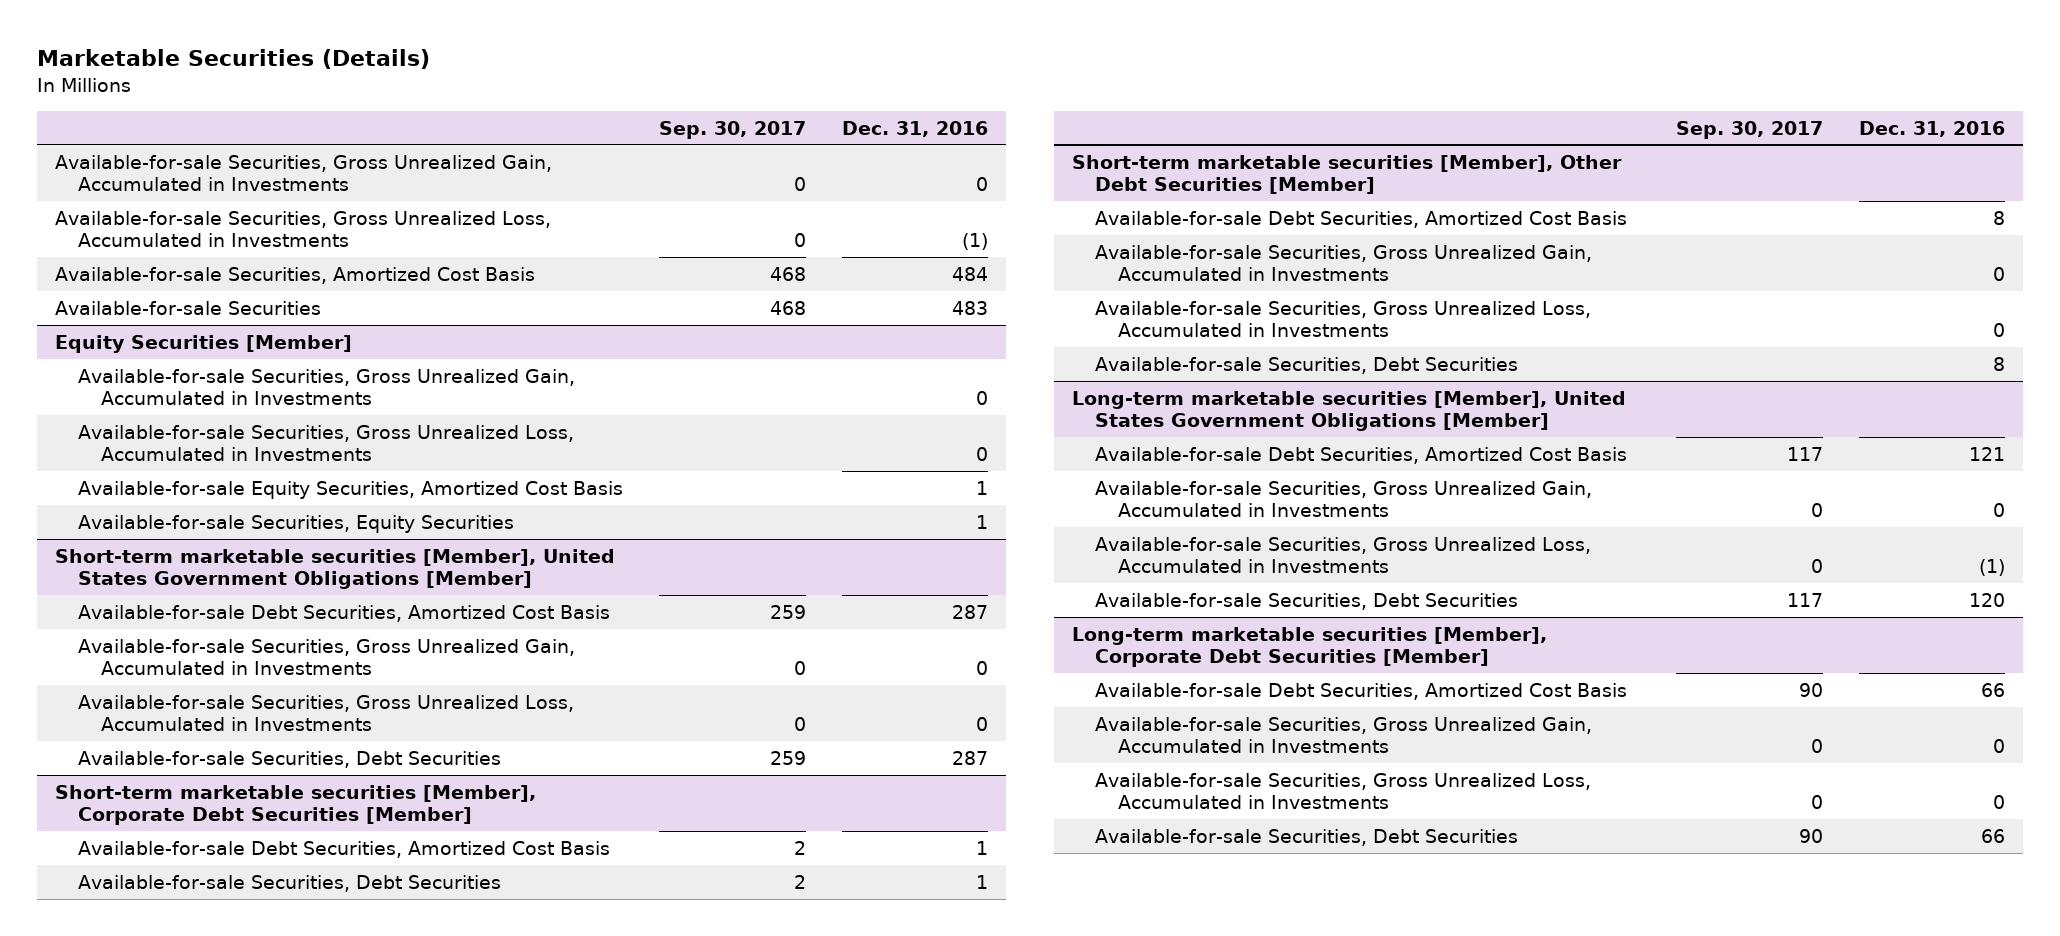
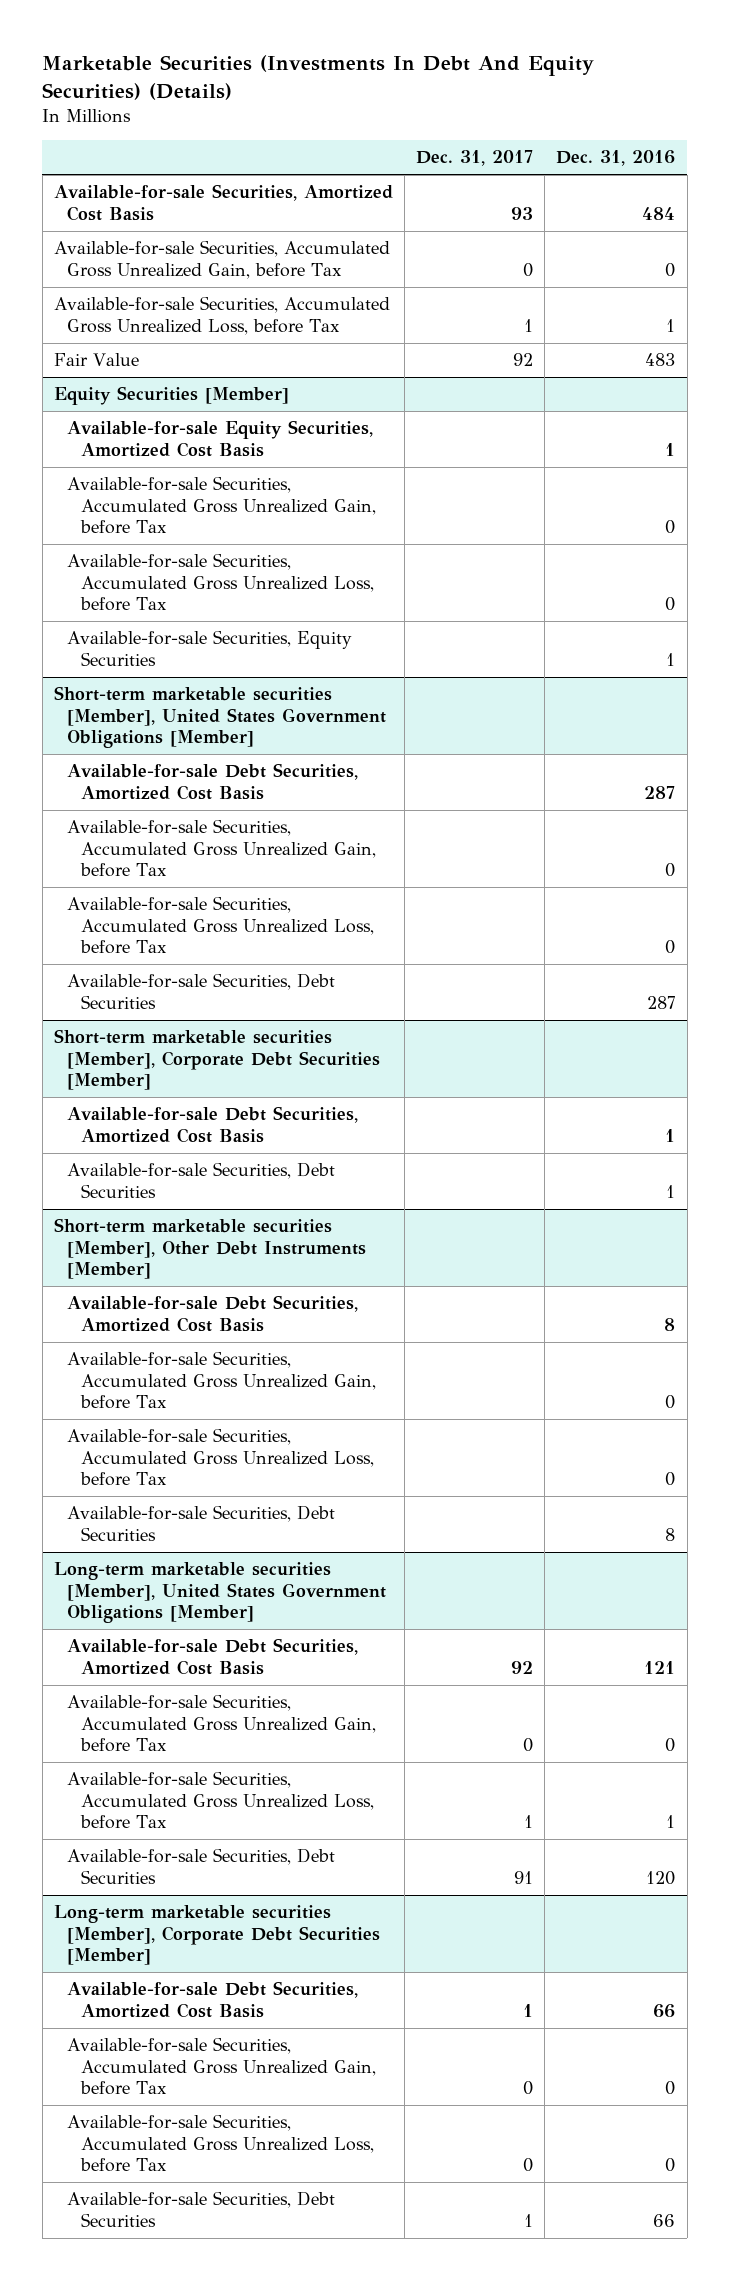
[36,49,430,70] Marketable Securities (Details) -> [42,55,595,100] Marketable Securities (Investments In Debt And Equity Securities) (Details)
[658,120,806,139] Sep. 30, 2017 -> none
none -> [416,150,534,167] Dec. 31, 2017
[54,154,552,191] Available-for-sale Securities, Gross Unrealized Gain, Accumulated in Investments -> none
[54,210,551,247] Available-for-sale Securities, Gross Unrealized Loss, Accumulated in Investments -> none
none -> [53,240,390,279] Available-for-sale Securities, Accumulated Gross Unrealized Gain, before Tax
none -> [53,296,390,335] Available-for-sale Securities, Accumulated Gross Unrealized Loss, before Tax
[54,300,321,315] Available-for-sale Securities -> [53,353,139,367] Fair Value
[77,368,575,405] Available-for-sale Securities, Gross Unrealized Gain, Accumulated in Investments -> none
[77,424,574,461] Available-for-sale Securities, Gross Unrealized Loss, Accumulated in Investments -> none
none -> [67,476,377,535] Available-for-sale Securities, Accumulated Gross Unrealized Gain, before Tax
none -> [67,553,375,612] Available-for-sale Securities, Accumulated Gross Unrealized Loss, before Tax
[77,638,575,675] Available-for-sale Securities, Gross Unrealized Gain, Accumulated in Investments -> [67,819,377,878] Available-for-sale Securities, Accumulated Gross Unrealized Gain, before Tax
[77,694,574,731] Available-for-sale Securities, Gross Unrealized Loss, Accumulated in Investments -> [67,896,375,955] Available-for-sale Securities, Accumulated Gross Unrealized Loss, before Tax
[1071,154,1622,194] Short-term marketable securities [Member], Other Debt Securities [Member] -> [53,1218,367,1280] Short-term marketable securities [Member], Other Debt Instruments [Member]
[1094,244,1592,281] Available-for-sale Securities, Gross Unrealized Gain, Accumulated in Investments -> [67,1351,377,1410] Available-for-sale Securities, Accumulated Gross Unrealized Gain, before Tax
[1094,300,1591,337] Available-for-sale Securities, Gross Unrealized Loss, Accumulated in Investments -> [67,1428,375,1487] Available-for-sale Securities, Accumulated Gross Unrealized Loss, before Tax
[1094,480,1592,517] Available-for-sale Securities, Gross Unrealized Gain, Accumulated in Investments -> [67,1694,377,1753] Available-for-sale Securities, Accumulated Gross Unrealized Gain, before Tax
[1094,536,1591,573] Available-for-sale Securities, Gross Unrealized Loss, Accumulated in Investments -> [67,1771,375,1830] Available-for-sale Securities, Accumulated Gross Unrealized Loss, before Tax
[1979,558,2006,576] (1) -> [666,1815,676,1829] 1
[1094,716,1592,753] Available-for-sale Securities, Gross Unrealized Gain, Accumulated in Investments -> [67,2037,377,2096] Available-for-sale Securities, Accumulated Gross Unrealized Gain, before Tax
[1094,772,1591,809] Available-for-sale Securities, Gross Unrealized Loss, Accumulated in Investments -> [67,2114,375,2173] Available-for-sale Securities, Accumulated Gross Unrealized Loss, before Tax

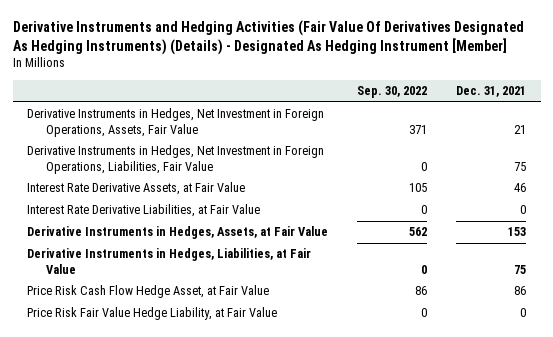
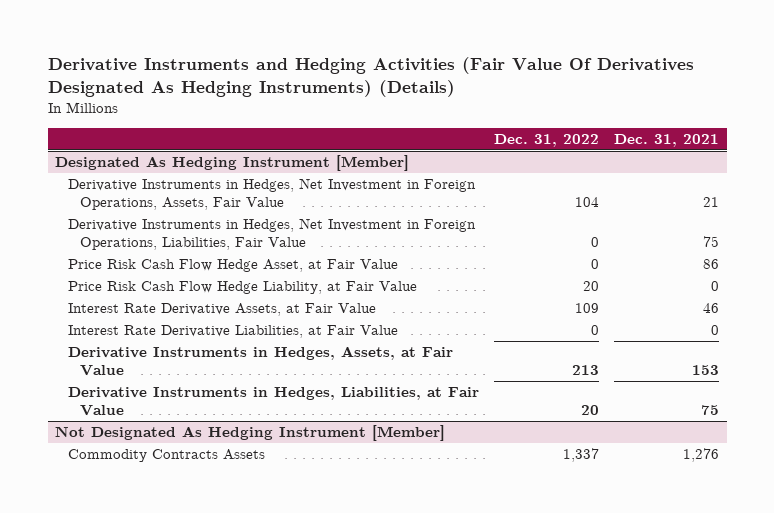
[12,19,524,55] Derivative Instruments and Hedging Activities (Fair Value Of Derivatives Designated As Hedging Instruments) (Details) - Designated As Hedging Instrument [Member] -> [47,57,694,98] Derivative Instruments and Hedging Activities (Fair Value Of Derivatives Designated As Hedging Instruments) (Details)
[357,86,428,99] Sep. 30, 2022 -> none
none -> [493,133,599,147] Dec. 31, 2022
none -> [55,155,410,172] Designated As Hedging Instrument [Member]
none -> [67,259,398,273] Price Risk Cash Flow Hedge Asset, at Fair Value
none -> [67,281,417,295] Price Risk Cash Flow Hedge Liability, at Fair Value
[27,285,270,299] Price Risk Cash Flow Hedge Asset, at Fair Value -> none
[27,307,278,321] Price Risk Fair Value Hedge Liability, at Fair Value -> none
none -> [55,425,446,442] Not Designated As Hedging Instrument [Member]
none -> [67,449,265,463] Commodity Contracts Assets

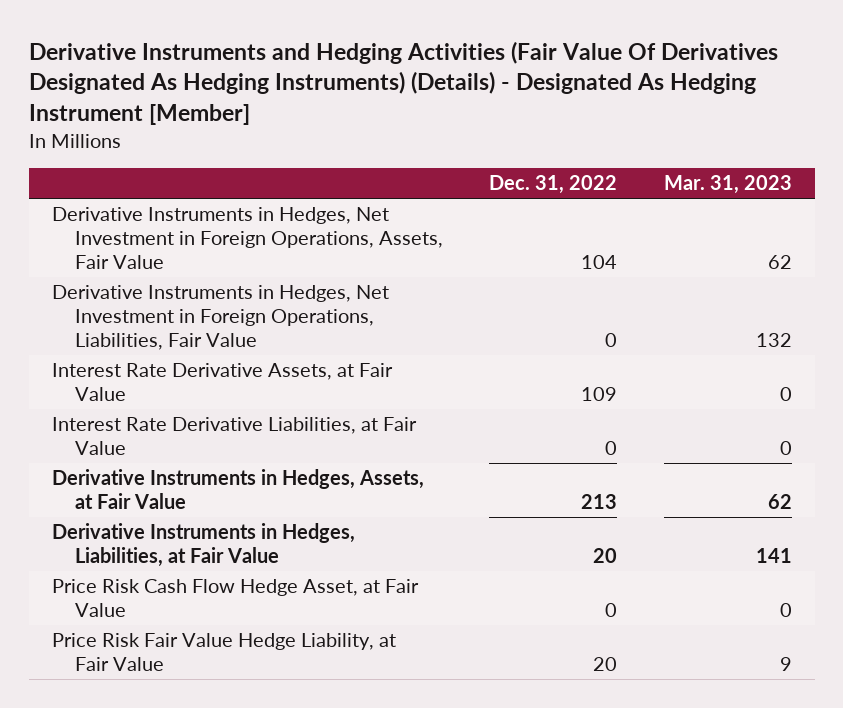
[47,57,694,98] Derivative Instruments and Hedging Activities (Fair Value Of Derivatives Designated As Hedging Instruments) (Details) -> [28,40,778,126] Derivative Instruments and Hedging Activities (Fair Value Of Derivatives Designated As Hedging Instruments) (Details) - Designated As Hedging Instrument [Member]
[614,133,720,147] Dec. 31, 2021 -> none
none -> [663,175,792,195] Mar. 31, 2023
[55,155,410,172] Designated As Hedging Instrument [Member] -> none
[67,259,398,273] Price Risk Cash Flow Hedge Asset, at Fair Value -> none
[67,281,417,295] Price Risk Cash Flow Hedge Liability, at Fair Value -> none
[55,425,446,442] Not Designated As Hedging Instrument [Member] -> none
[67,449,265,463] Commodity Contracts Assets -> none
none -> [51,579,419,617] Price Risk Cash Flow Hedge Asset, at Fair Value
none -> [51,633,396,671] Price Risk Fair Value Hedge Liability, at Fair Value

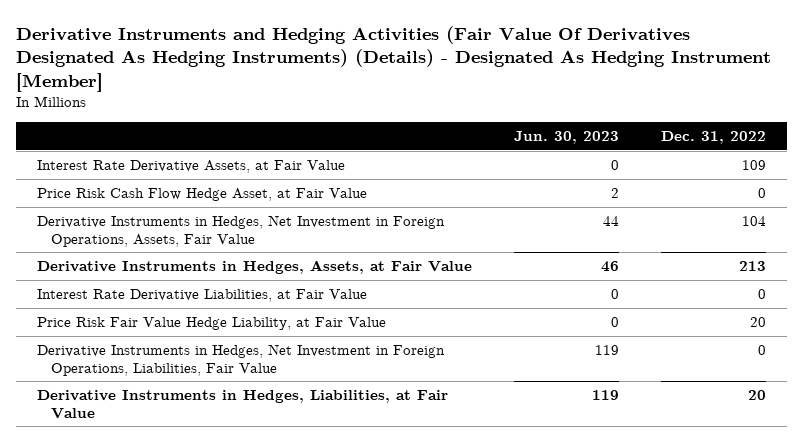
[663,175,792,195] Mar. 31, 2023 -> none
none -> [514,131,620,145] Jun. 30, 2023
[51,207,443,269] Derivative Instruments in Hedges, Net Investment in Foreign Operations, Assets, Fair Value -> [37,215,446,247] Derivative Instruments in Hedges, Net Investment in Foreign Operations, Assets, Fair Value
[51,469,424,509] Derivative Instruments in Hedges, Assets, at Fair Value -> [37,260,473,275] Derivative Instruments in Hedges, Assets, at Fair Value
[51,417,417,455] Interest Rate Derivative Liabilities, at Fair Value -> [37,289,368,303] Interest Rate Derivative Liabilities, at Fair Value
[51,285,389,350] Derivative Instruments in Hedges, Net Investment in Foreign Operations, Liabilities, Fair Value -> [37,344,446,376] Derivative Instruments in Hedges, Net Investment in Foreign Operations, Liabilities, Fair Value
[51,523,355,567] Derivative Instruments in Hedges, Liabilities, at Fair Value -> [37,390,449,419] Derivative Instruments in Hedges, Liabilities, at Fair Value

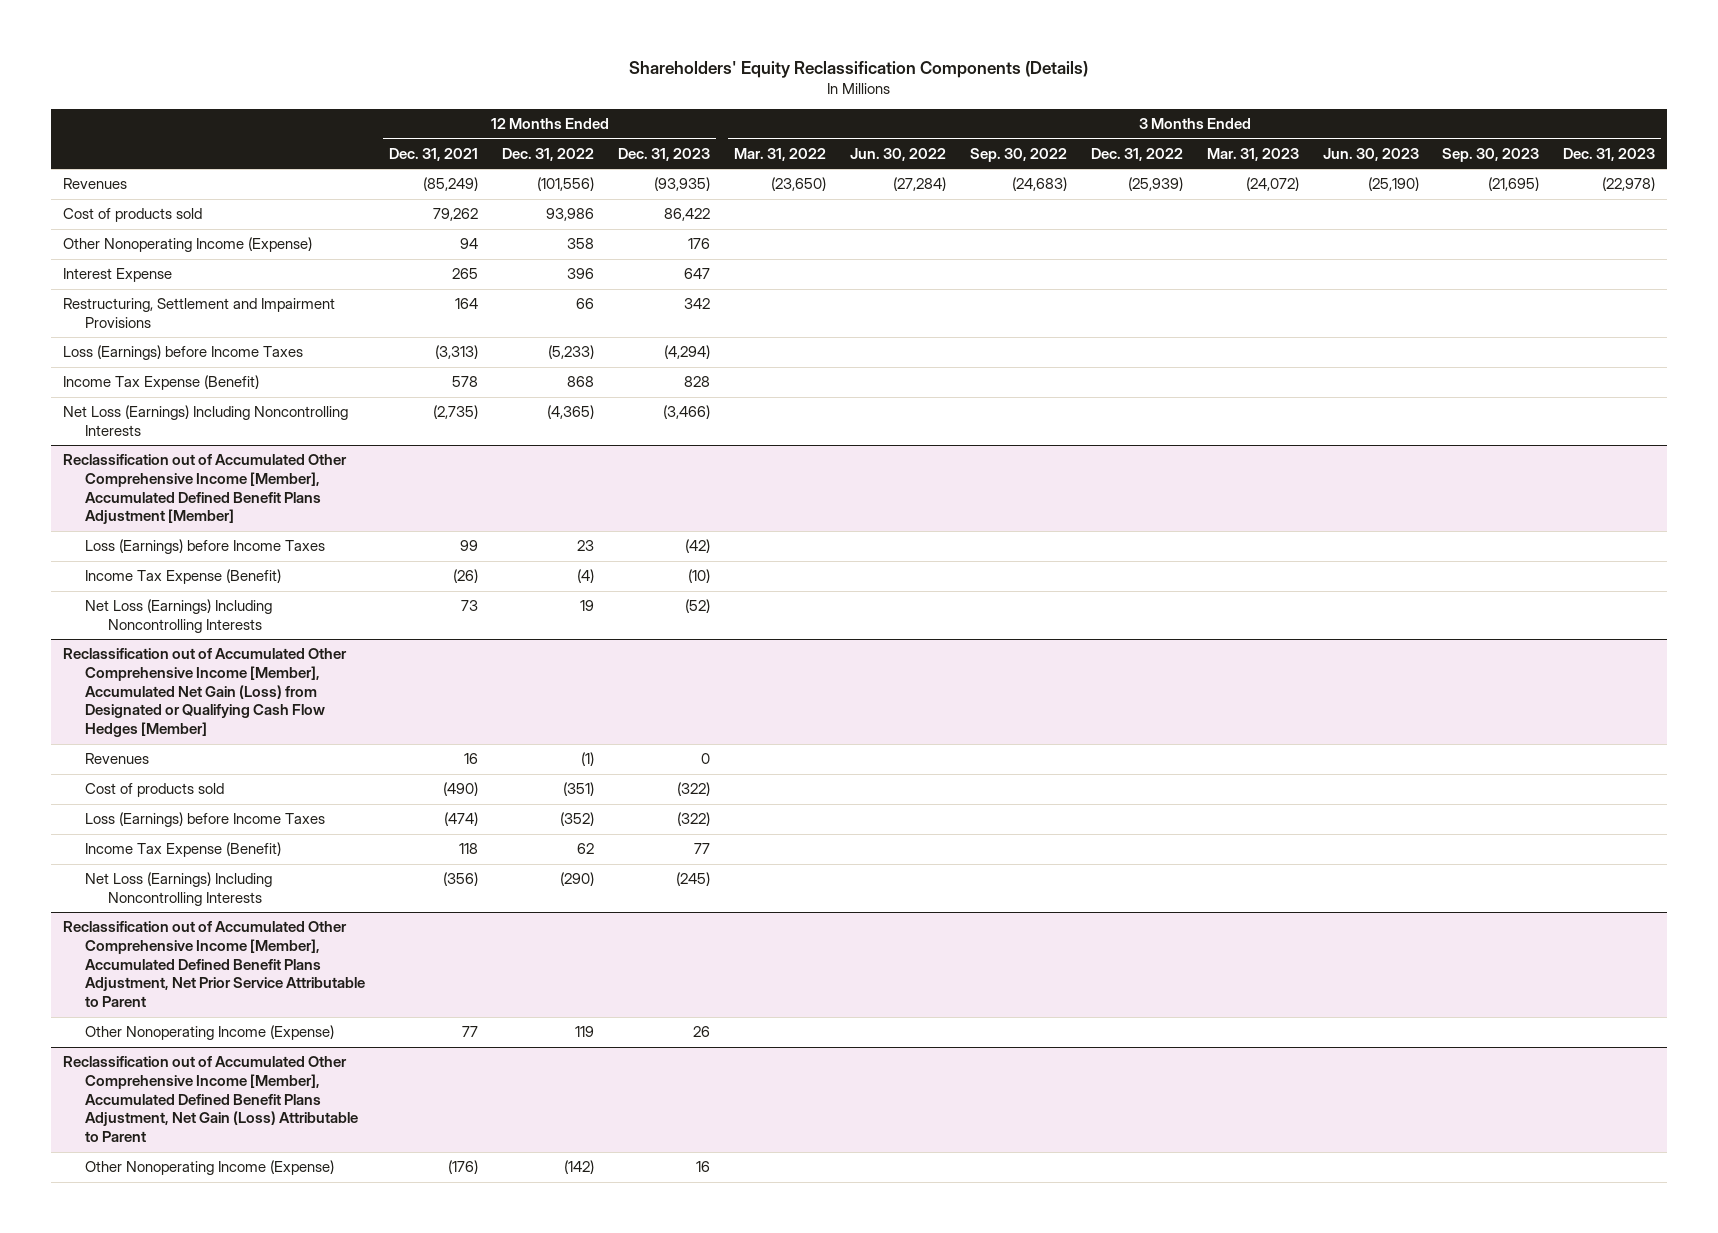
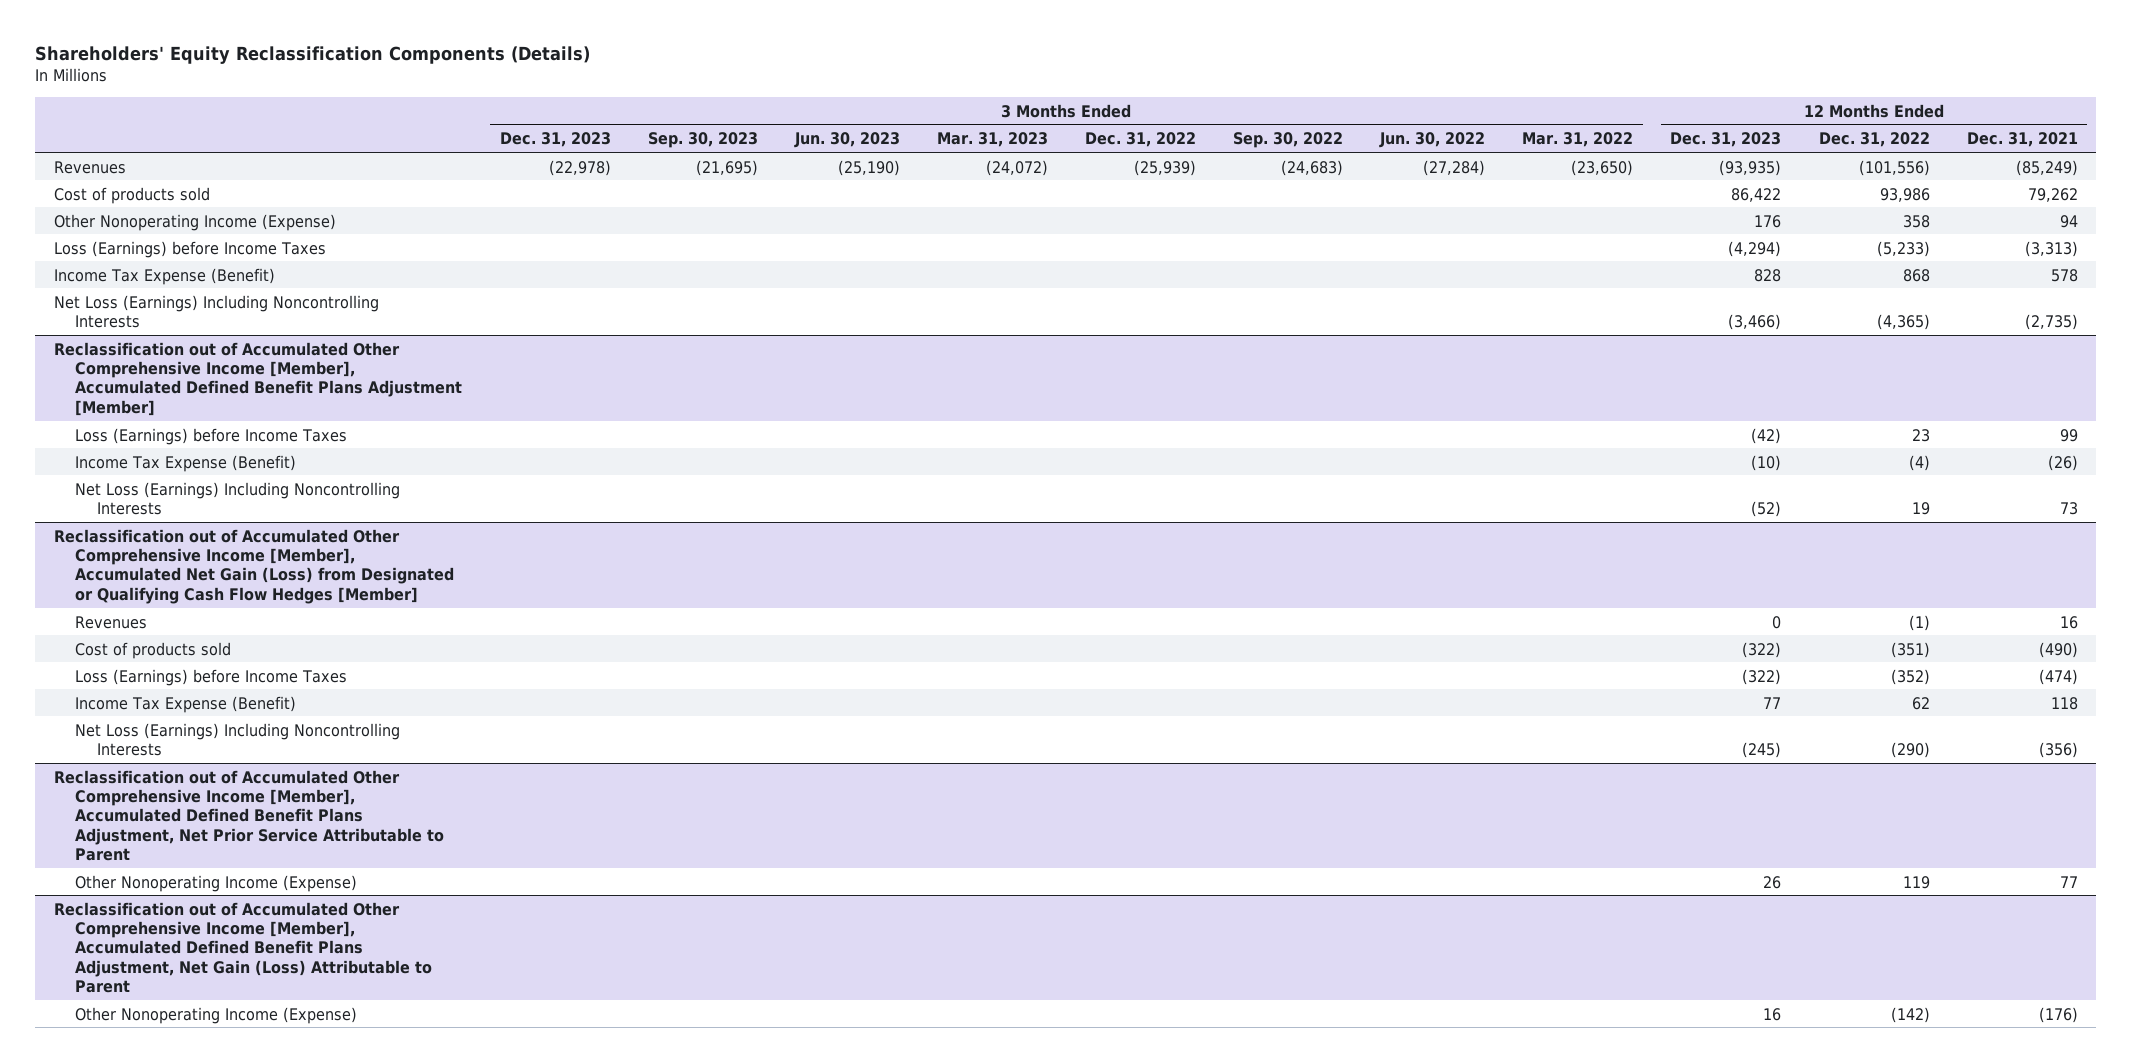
[62,268,172,283] Interest Expense -> none
[62,298,335,328] Restructuring, Settlement and Impairment Provisions -> none

